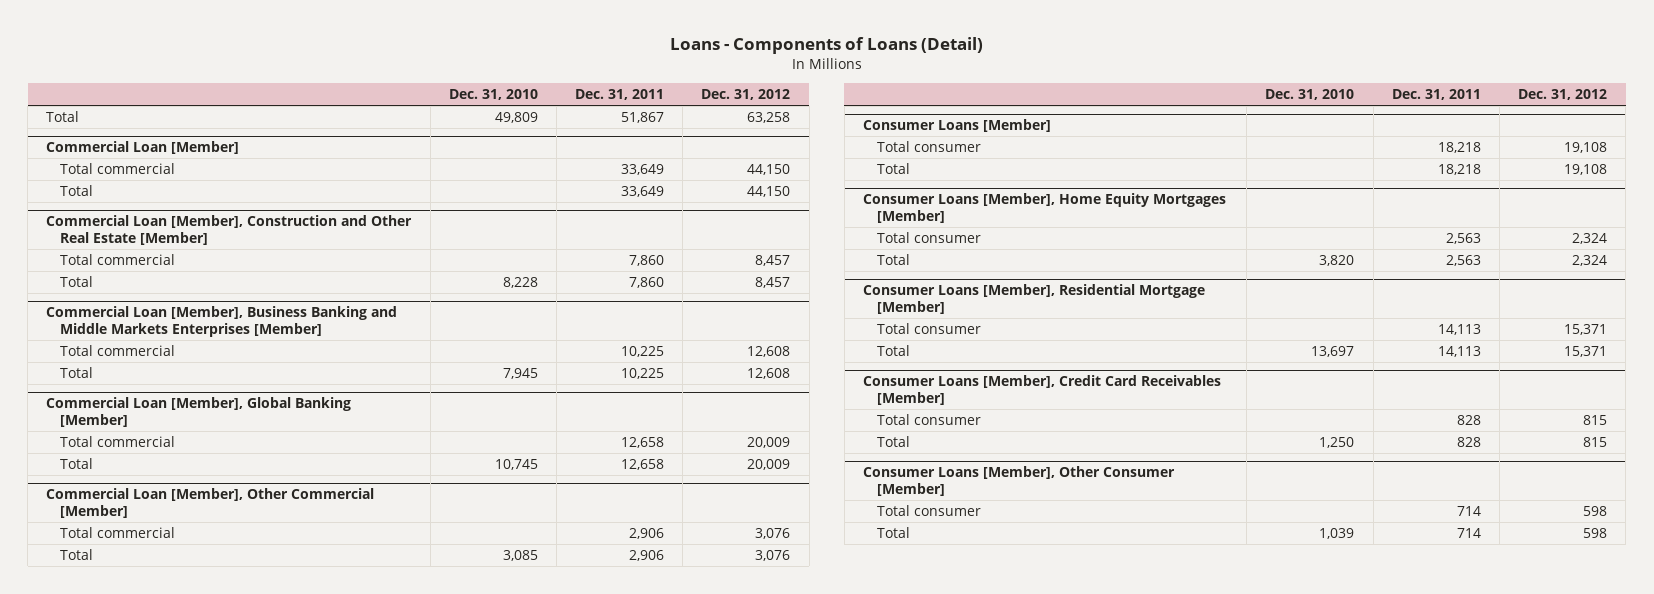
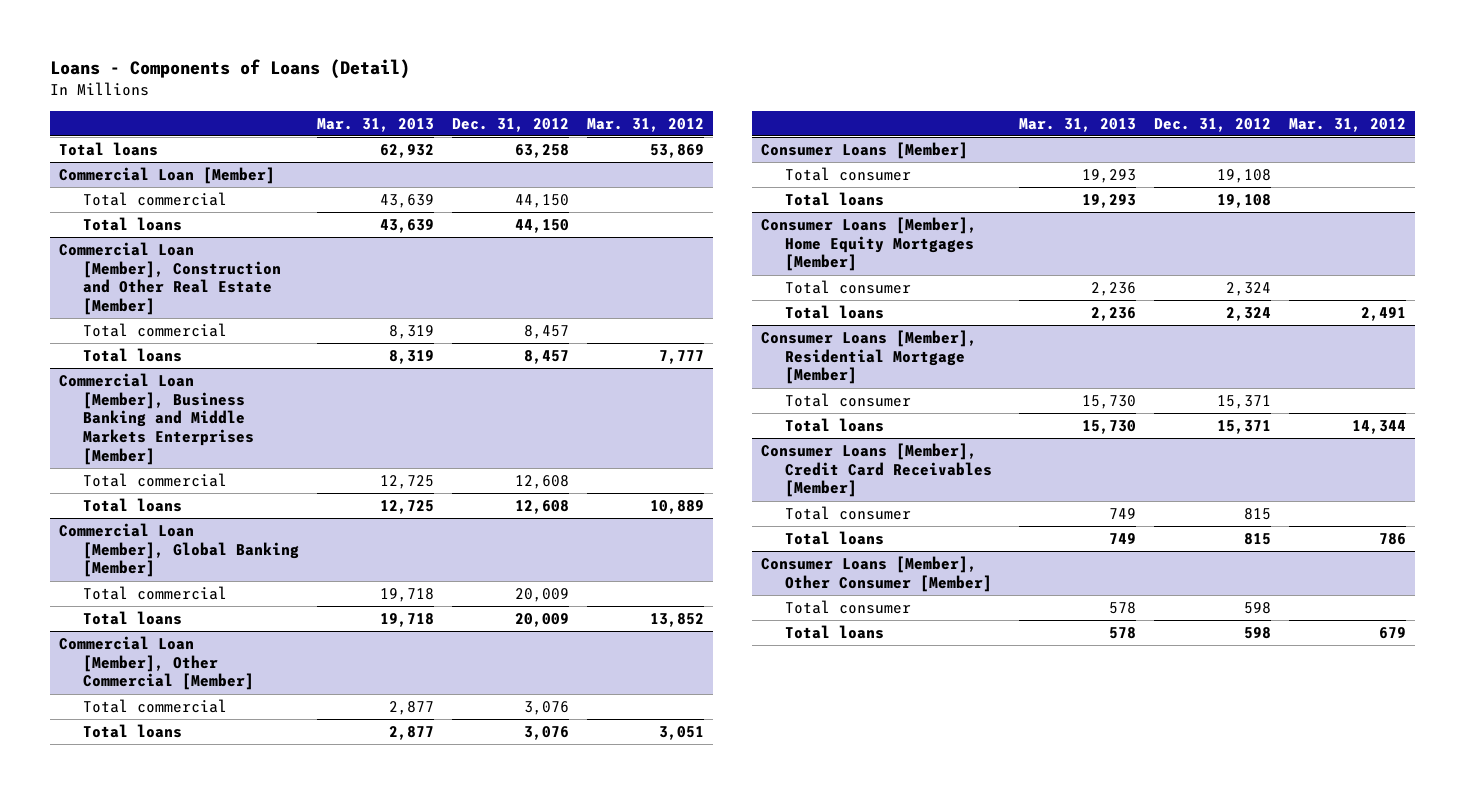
[448,89,538,101] Dec. 31, 2010 -> none
[575,89,665,101] Dec. 31, 2011 -> none
none -> [317,117,435,132] Mar. 31, 2013
none -> [586,117,704,132] Mar. 31, 2012
[46,111,80,123] Total -> [59,141,159,156] Total loans
[60,185,94,197] Total -> [83,216,183,231] Total loans
[60,276,94,288] Total -> [83,347,183,362] Total loans
[60,367,94,379] Total -> [83,497,183,512] Total loans
[60,458,94,470] Total -> [83,610,183,625] Total loans
[60,549,94,561] Total -> [83,723,183,738] Total loans
[877,163,911,175] Total -> [784,191,884,206] Total loans
[877,254,911,266] Total -> [784,304,884,319] Total loans
[877,345,911,357] Total -> [784,417,884,432] Total loans
[877,436,911,448] Total -> [784,530,884,545] Total loans
[877,527,911,539] Total -> [784,624,884,639] Total loans

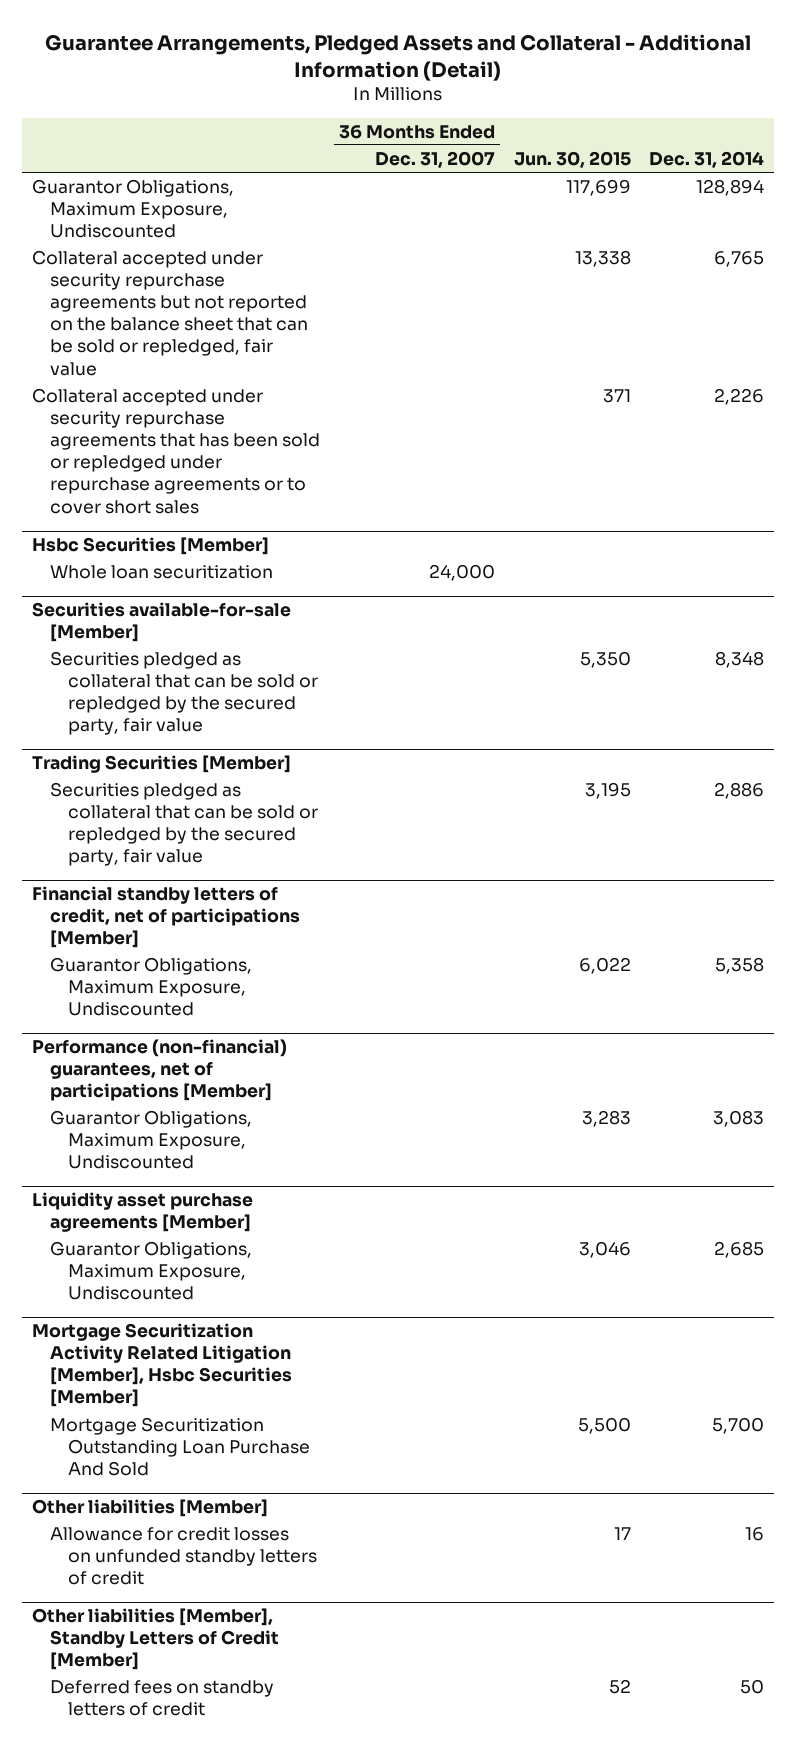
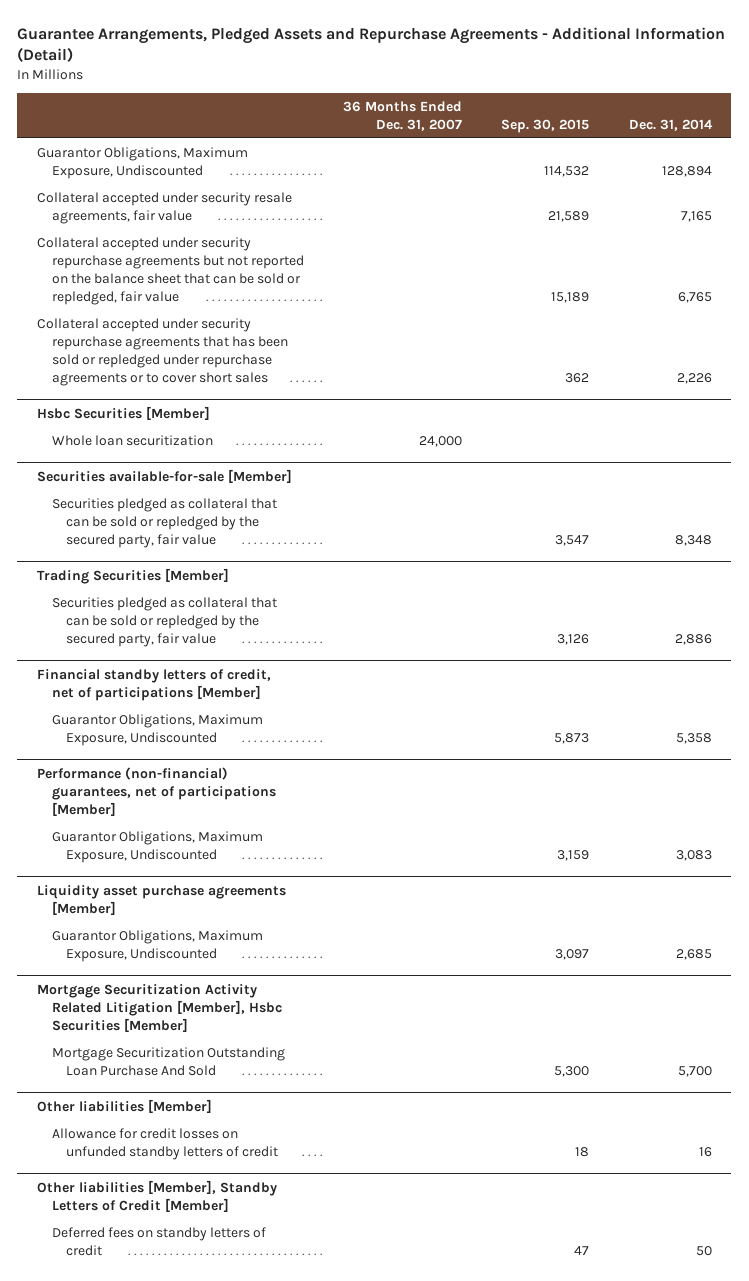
[45,33,752,81] Guarantee Arrangements, Pledged Assets and Collateral - Additional Information (Detail) -> [17,26,726,63] Guarantee Arrangements, Pledged Assets and Repurchase Agreements - Additional Information (Detail)
[513,150,631,168] Jun. 30, 2015 -> none
none -> [501,118,590,133] Sep. 30, 2015
none -> [37,191,293,224] Collateral accepted under security resale agreements, fair value

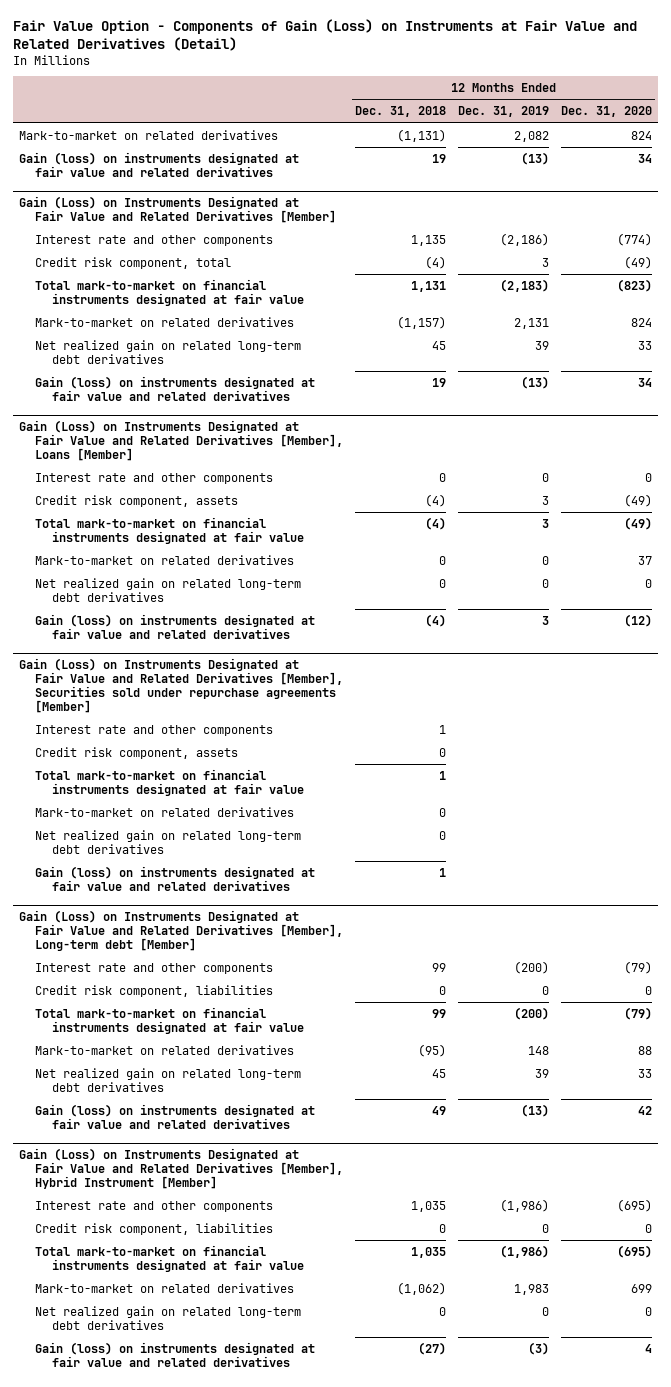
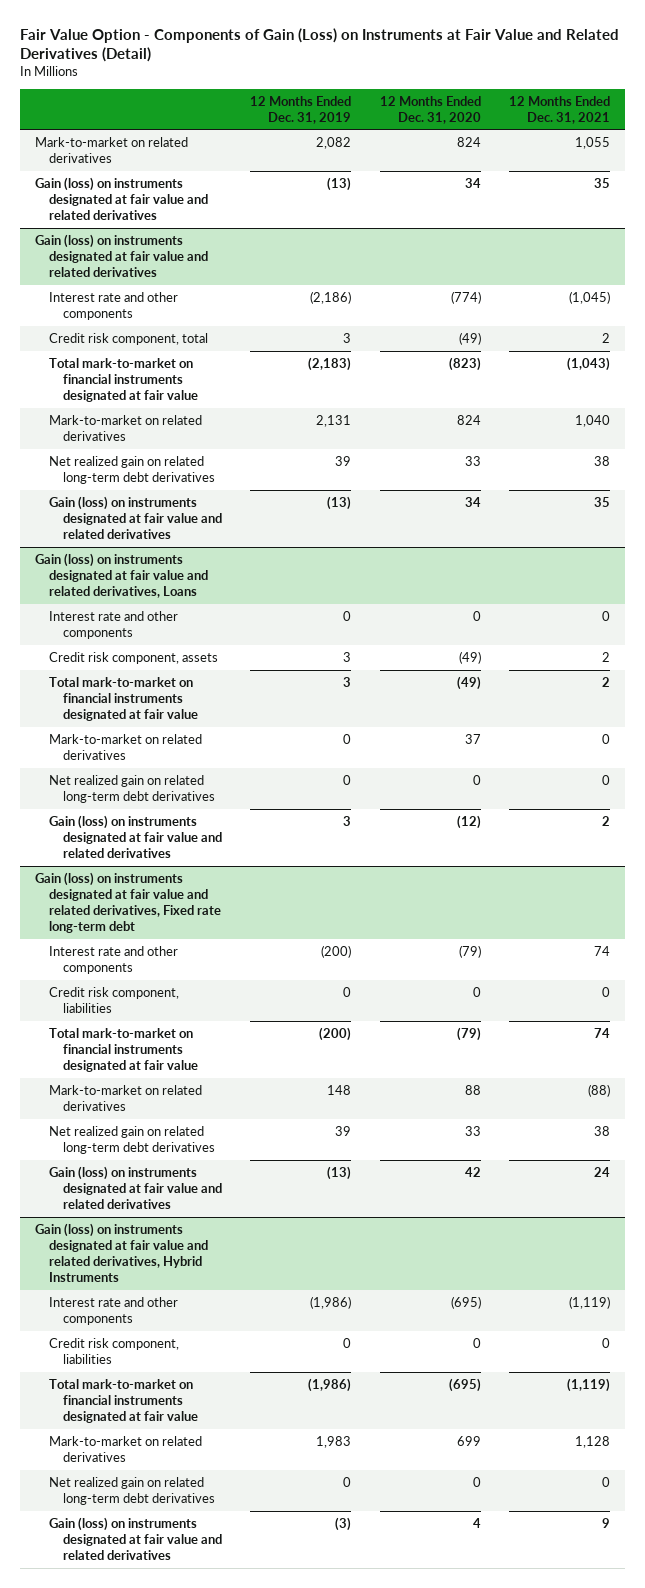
[355,106,447,118] Dec. 31, 2018 -> none
none -> [509,95,611,124] 12 Months Ended Dec. 31, 2021
[18,195,337,223] Gain (Loss) on Instruments Designated at Fair Value and Related Derivatives [Member] -> [34,233,208,277] Gain (loss) on instruments designated at fair value and related derivatives
[18,419,344,461] Gain (Loss) on Instruments Designated at Fair Value and Related Derivatives [Member], Loans [Member] -> [34,552,208,598] Gain (loss) on instruments designated at fair value and related derivatives, Loans
[18,657,344,714] Gain (Loss) on Instruments Designated at Fair Value and Related Derivatives [Member], Securities sold under repurchase agreements [Member] -> none
[35,724,274,736] Interest rate and other components -> none
[35,746,239,759] Credit risk component, assets -> none
[35,768,304,796] Total mark-to-market on financial instruments designated at fair value -> none
[35,806,295,817] Mark-to-market on related derivatives -> none
[35,829,302,854] Net realized gain on related long-term debt derivatives -> none
[35,865,316,891] Gain (loss) on instruments designated at fair value and related derivatives -> none
[18,909,344,951] Gain (Loss) on Instruments Designated at Fair Value and Related Derivatives [Member], Long-term debt [Member] -> [34,871,221,934] Gain (loss) on instruments designated at fair value and related derivatives, Fixed rate long-term debt
[18,1147,344,1189] Gain (Loss) on Instruments Designated at Fair Value and Related Derivatives [Member], Hybrid Instrument [Member] -> [34,1222,208,1283] Gain (loss) on instruments designated at fair value and related derivatives, Hybrid Instruments

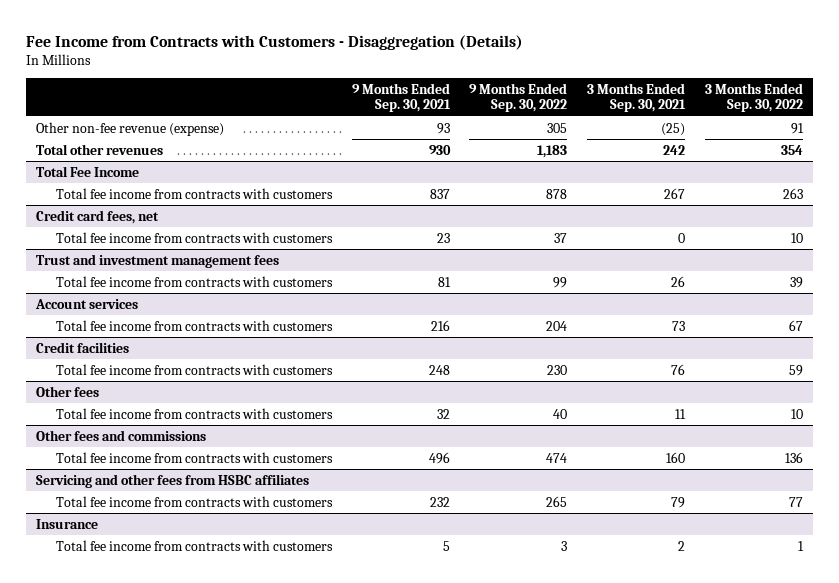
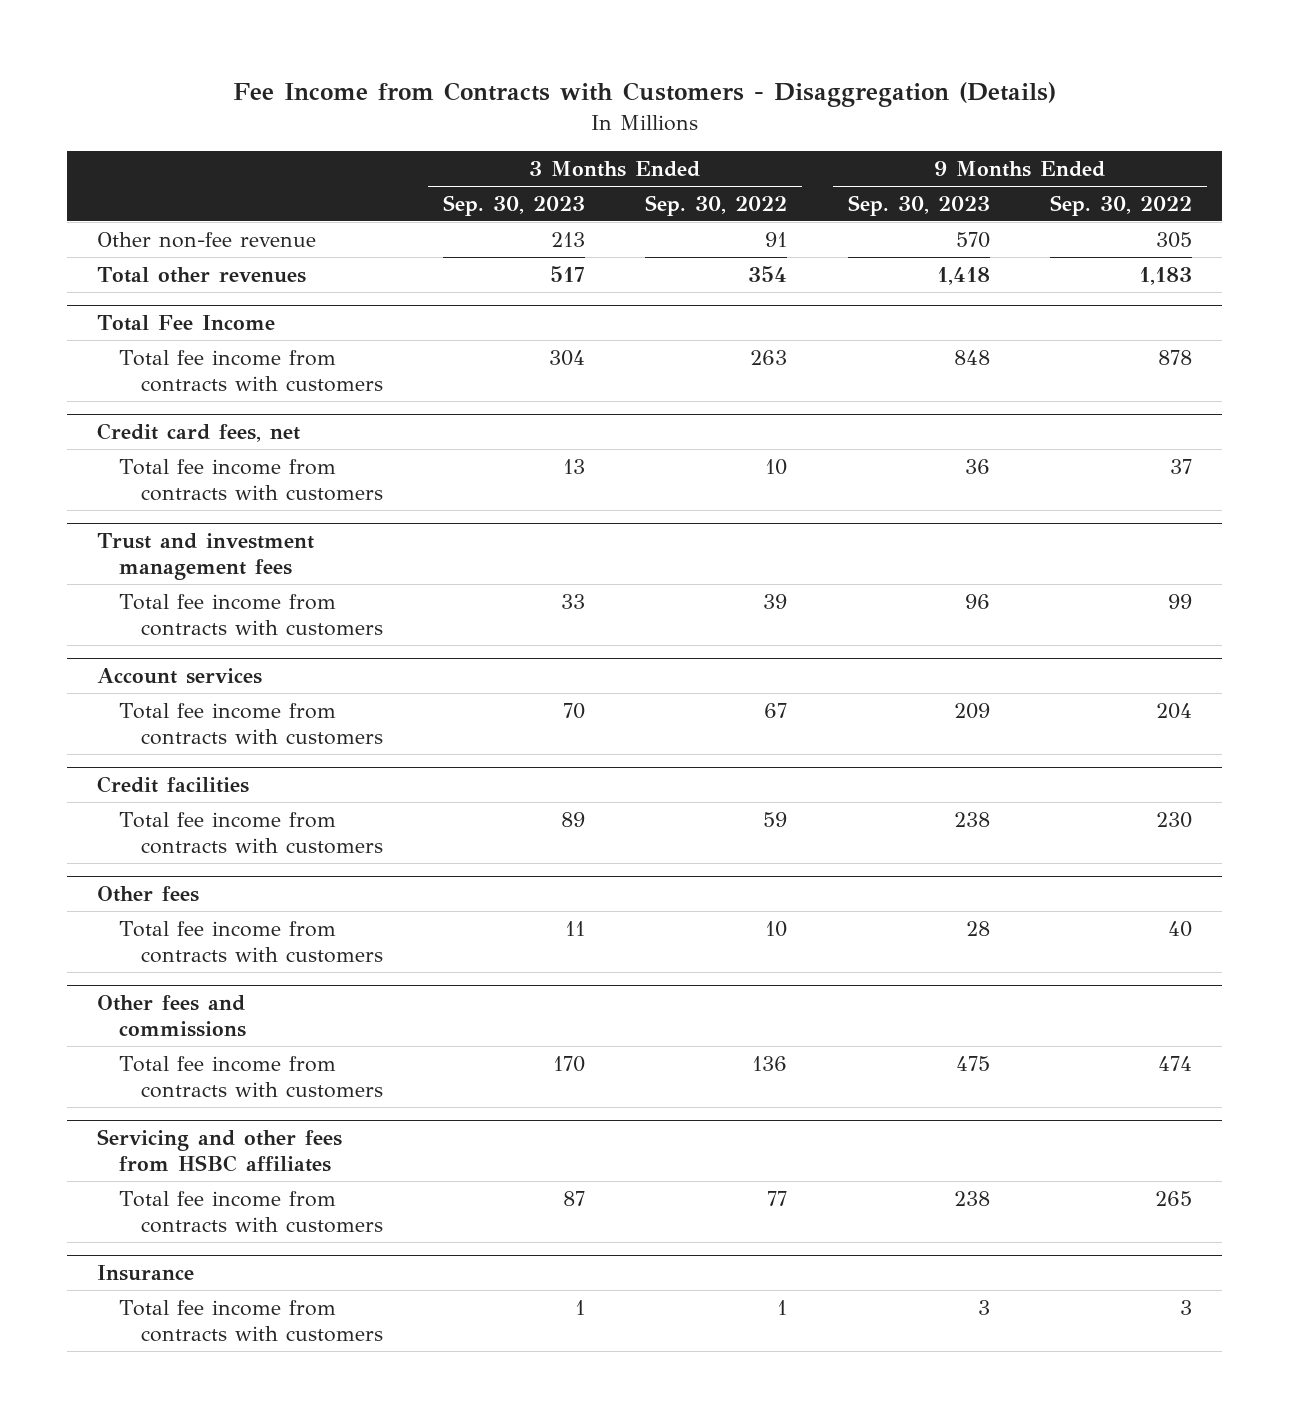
[351,82,451,113] 9 Months Ended Sep. 30, 2021 -> none
[587,82,687,113] 3 Months Ended Sep. 30, 2021 -> none
none -> [442,194,585,216] Sep. 30, 2023
none -> [847,194,990,216] Sep. 30, 2023
[35,121,224,136] Other non-fee revenue (expense) -> [97,231,317,248] Other non-fee revenue

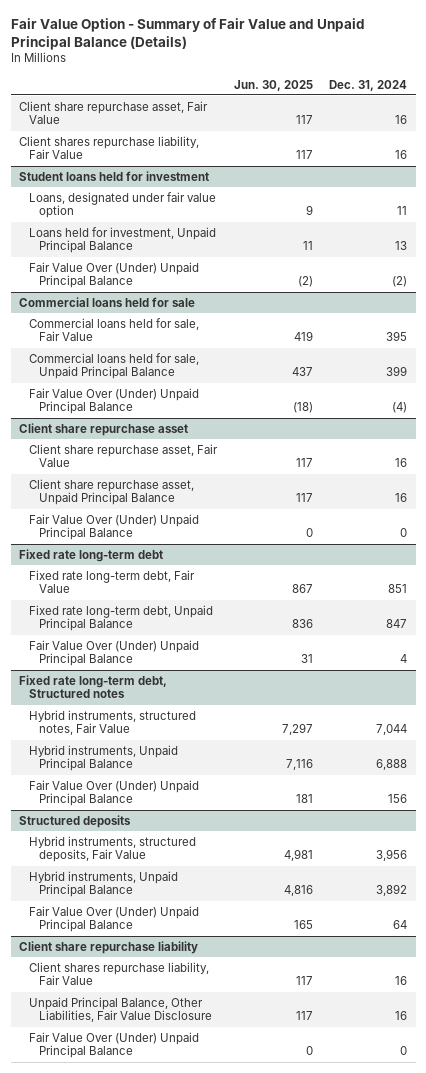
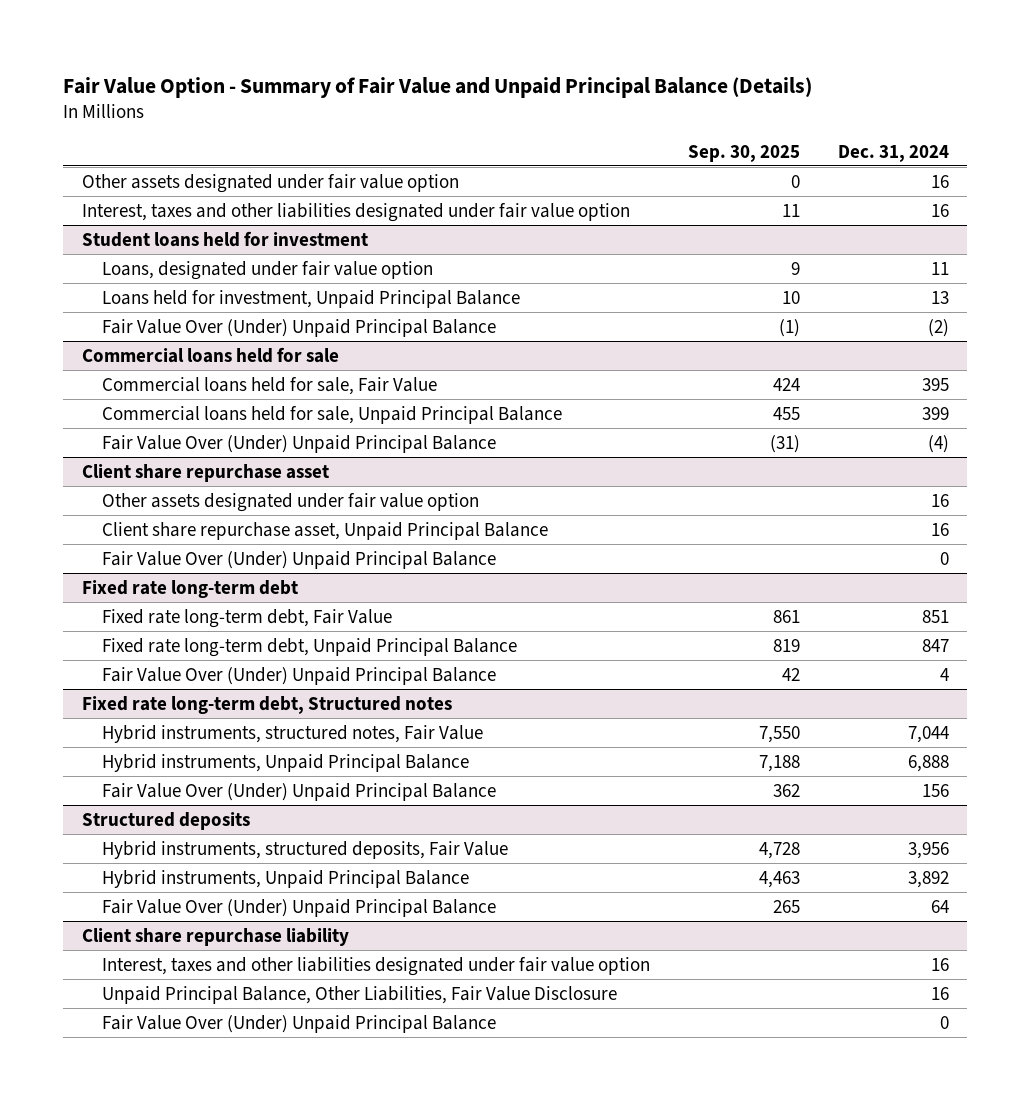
[233,79,313,91] Jun. 30, 2025 -> none
none -> [687,144,800,162] Sep. 30, 2025
[18,100,208,125] Client share repurchase asset, Fair Value -> [82,173,460,193] Other assets designated under fair value option
[18,135,199,160] Client shares repurchase liability, Fair Value -> [82,202,631,222] Interest, taxes and other liabilities designated under fair value option
[29,443,219,468] Client share repurchase asset, Fair Value -> [102,492,480,512] Other assets designated under fair value option
[29,961,210,986] Client shares repurchase liability, Fair Value -> [102,956,651,976] Interest, taxes and other liabilities designated under fair value option

